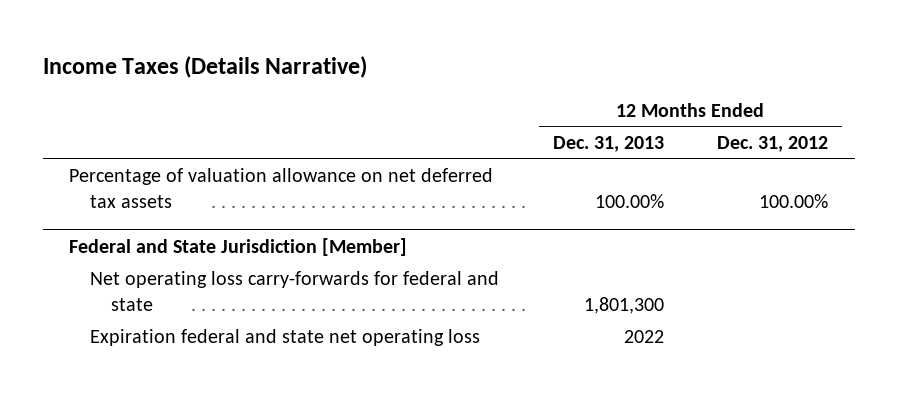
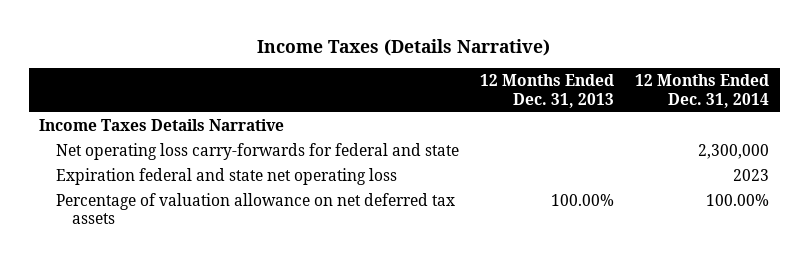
[717,136,829,153] Dec. 31, 2012 -> none
none -> [635,74,770,108] 12 Months Ended Dec. 31, 2014
none -> [39,119,285,132] Income Taxes Details Narrative
none -> [55,143,459,161] Net operating loss carry-forwards for federal and state
none -> [55,168,397,186] Expiration federal and state net operating loss
[69,237,408,256] Federal and State Jurisdiction [Member] -> none
[90,270,500,311] Net operating loss carry-forwards for federal and state -> none
[90,328,481,346] Expiration federal and state net operating loss -> none

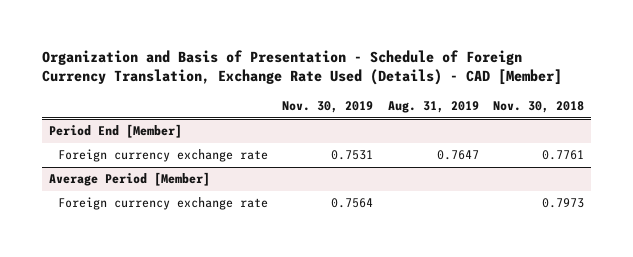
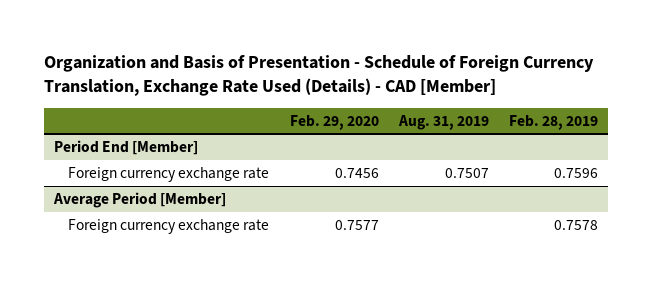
[282,101,374,114] Nov. 30, 2019 -> none
[492,101,584,114] Nov. 30, 2018 -> none
none -> [289,114,379,130] Feb. 29, 2020
none -> [508,114,598,130] Feb. 28, 2019
[436,150,479,161] 0.7647 -> [444,167,489,178] 0.7507

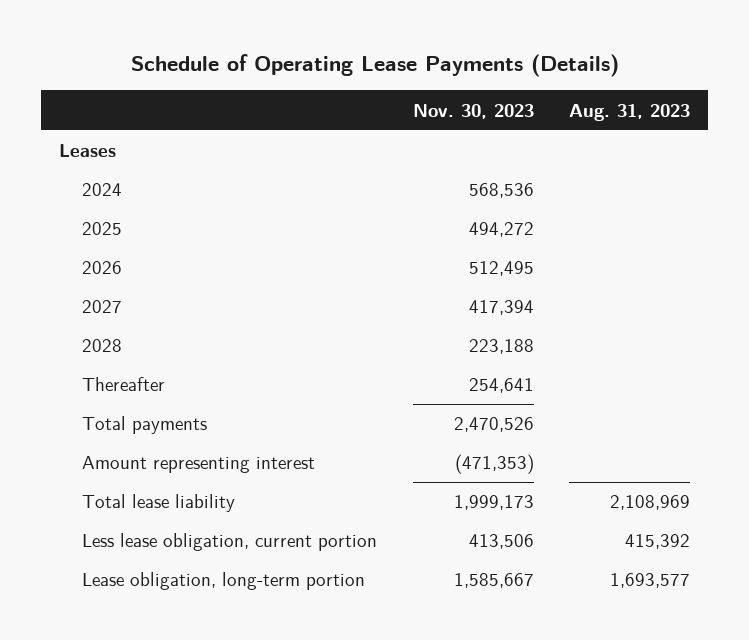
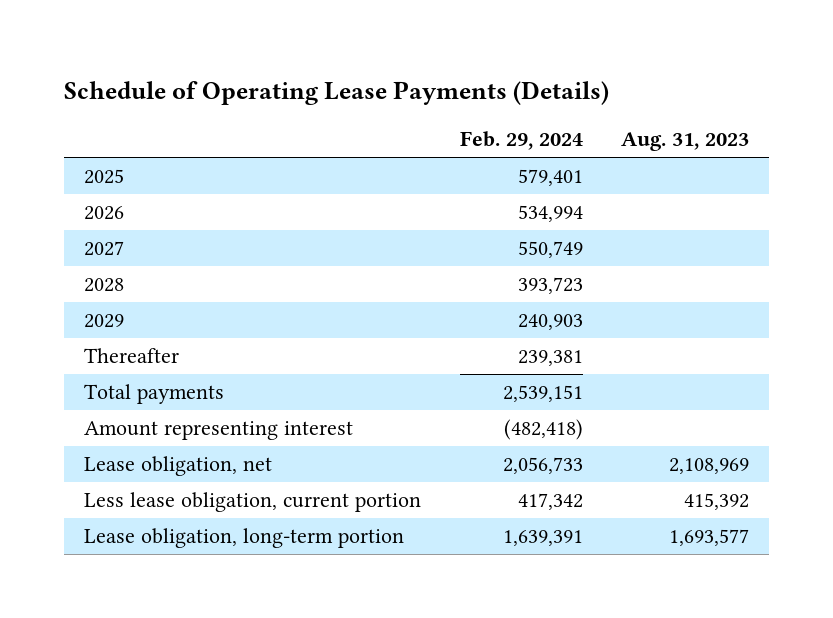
[412,103,534,119] Nov. 30, 2023 -> none
none -> [459,131,583,151] Feb. 29, 2024
[58,144,116,158] Leases -> none
[82,183,123,197] 2024 -> none
none -> [83,314,124,329] 2029
[82,494,236,513] Total lease liability -> [83,456,272,477] Lease obligation, net

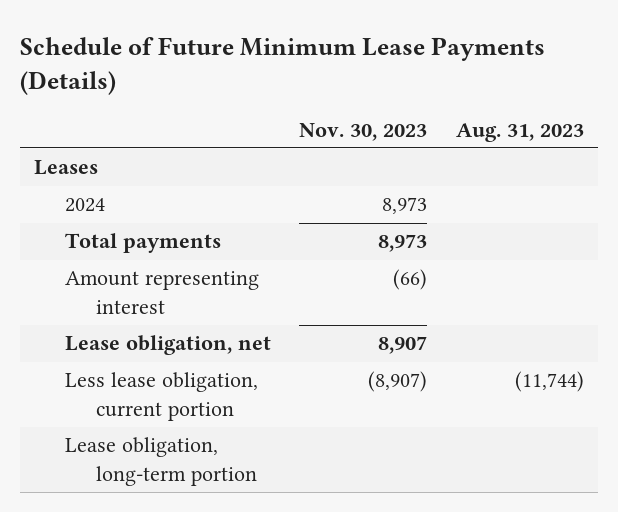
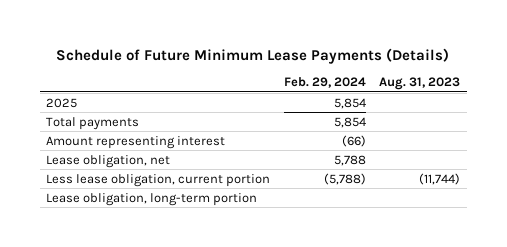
[299,122,428,141] Nov. 30, 2023 -> none
none -> [283,77,366,89] Feb. 29, 2024
[34,160,99,176] Leases -> none
[65,198,106,213] 2024 -> [46,97,78,108] 2025

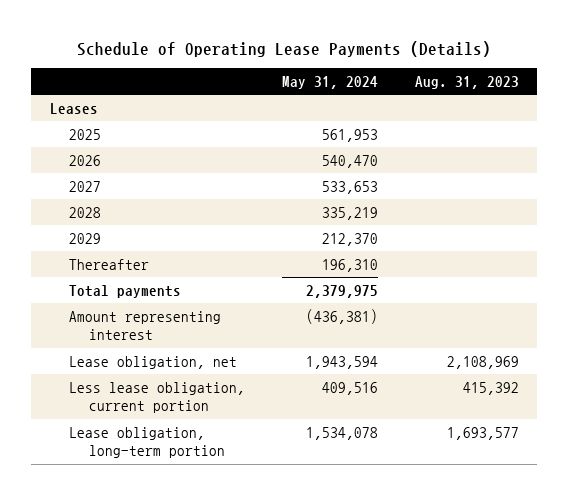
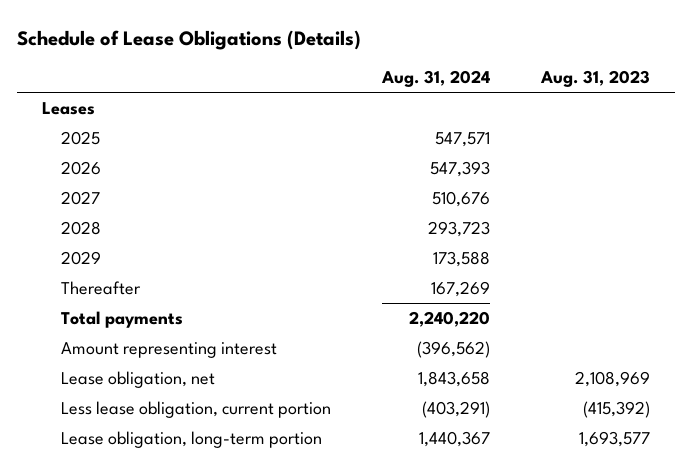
[77,40,492,57] Schedule of Operating Lease Payments (Details) -> [16,29,361,50] Schedule of Lease Obligations (Details)
[282,75,379,89] May 31, 2024 -> none
none -> [380,70,490,88] Aug. 31, 2024
[462,381,519,395] 415,392 -> [582,400,650,418] (415,392)

